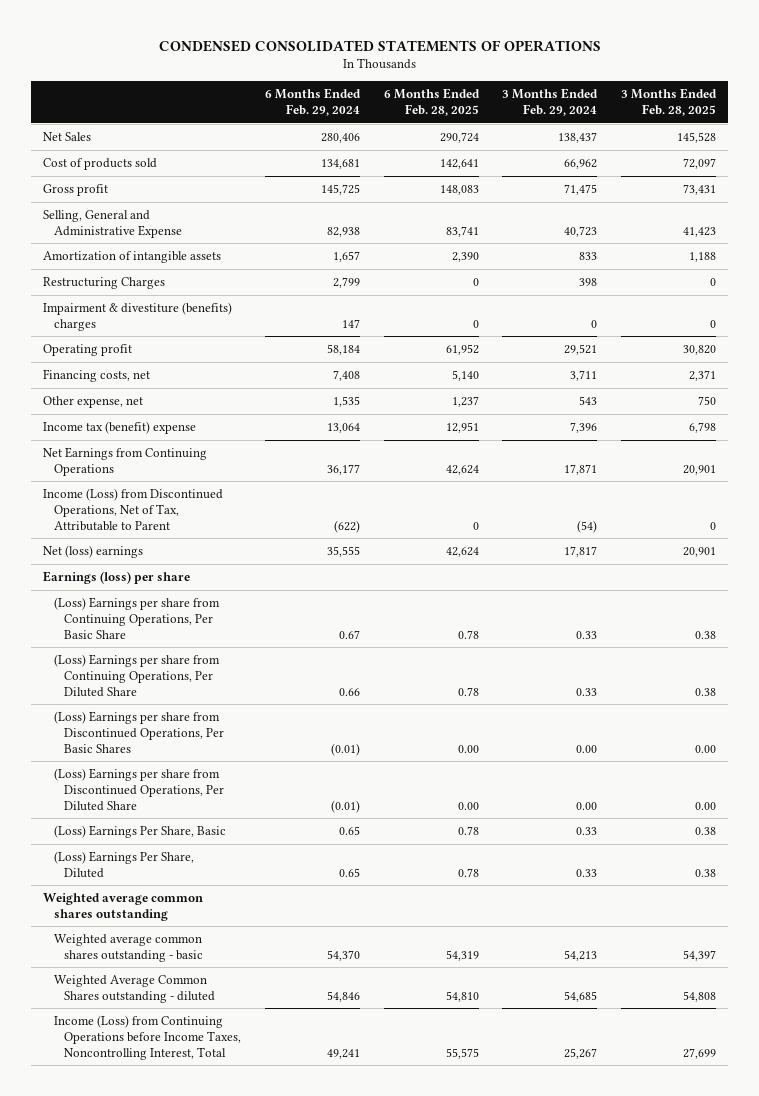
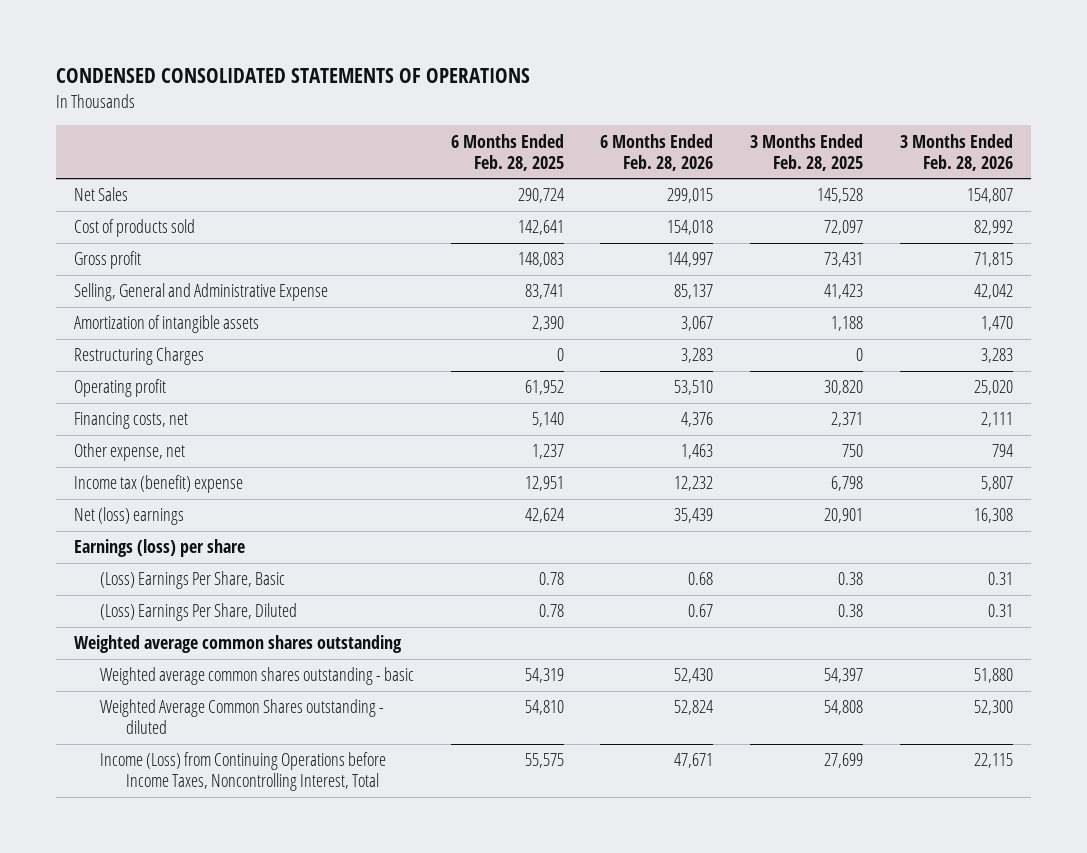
[264,88,361,117] 6 Months Ended Feb. 29, 2024 -> none
[502,88,599,117] 3 Months Ended Feb. 29, 2024 -> none
none -> [600,133,714,171] 6 Months Ended Feb. 28, 2026
none -> [899,133,1013,171] 3 Months Ended Feb. 28, 2026
[42,301,232,331] Impairment & divestiture (benefits) charges -> none
[42,446,207,476] Net Earnings from Continuing Operations -> none
[42,487,223,531] Income (Loss) from Discontinued Operations, Net of Tax, Attributable to Parent -> none
[53,596,220,639] (Loss) Earnings per share from Continuing Operations, Per Basic Share -> none
[53,653,220,697] (Loss) Earnings per share from Continuing Operations, Per Diluted Share -> none
[53,710,225,753] (Loss) Earnings per share from Discontinued Operations, Per Basic Shares -> none
[53,767,225,811] (Loss) Earnings per share from Discontinued Operations, Per Diluted Share -> none

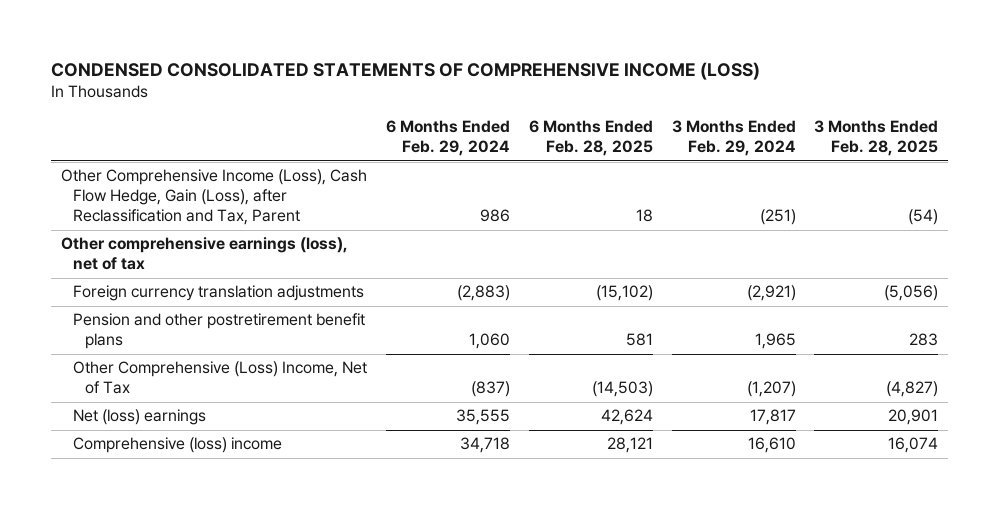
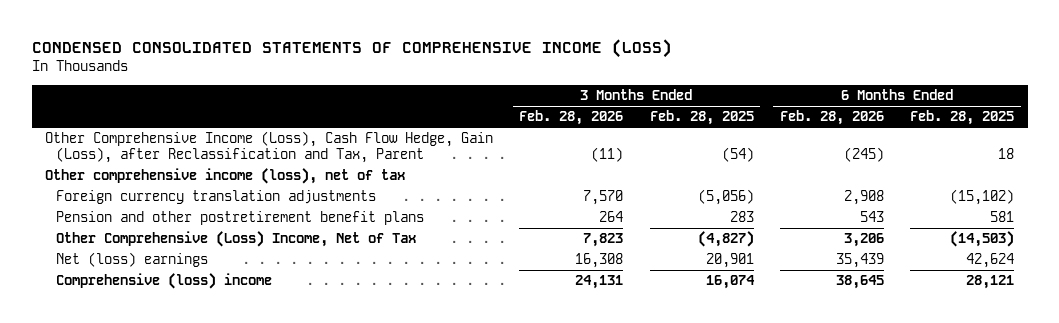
[385,120,510,157] 6 Months Ended Feb. 29, 2024 -> none
[671,120,796,157] 3 Months Ended Feb. 29, 2024 -> none
none -> [519,110,624,126] Feb. 28, 2026
none -> [780,110,885,126] Feb. 28, 2026
[60,237,348,271] Other comprehensive earnings (loss), net of tax -> [44,168,405,185] Other comprehensive income (loss), net of tax

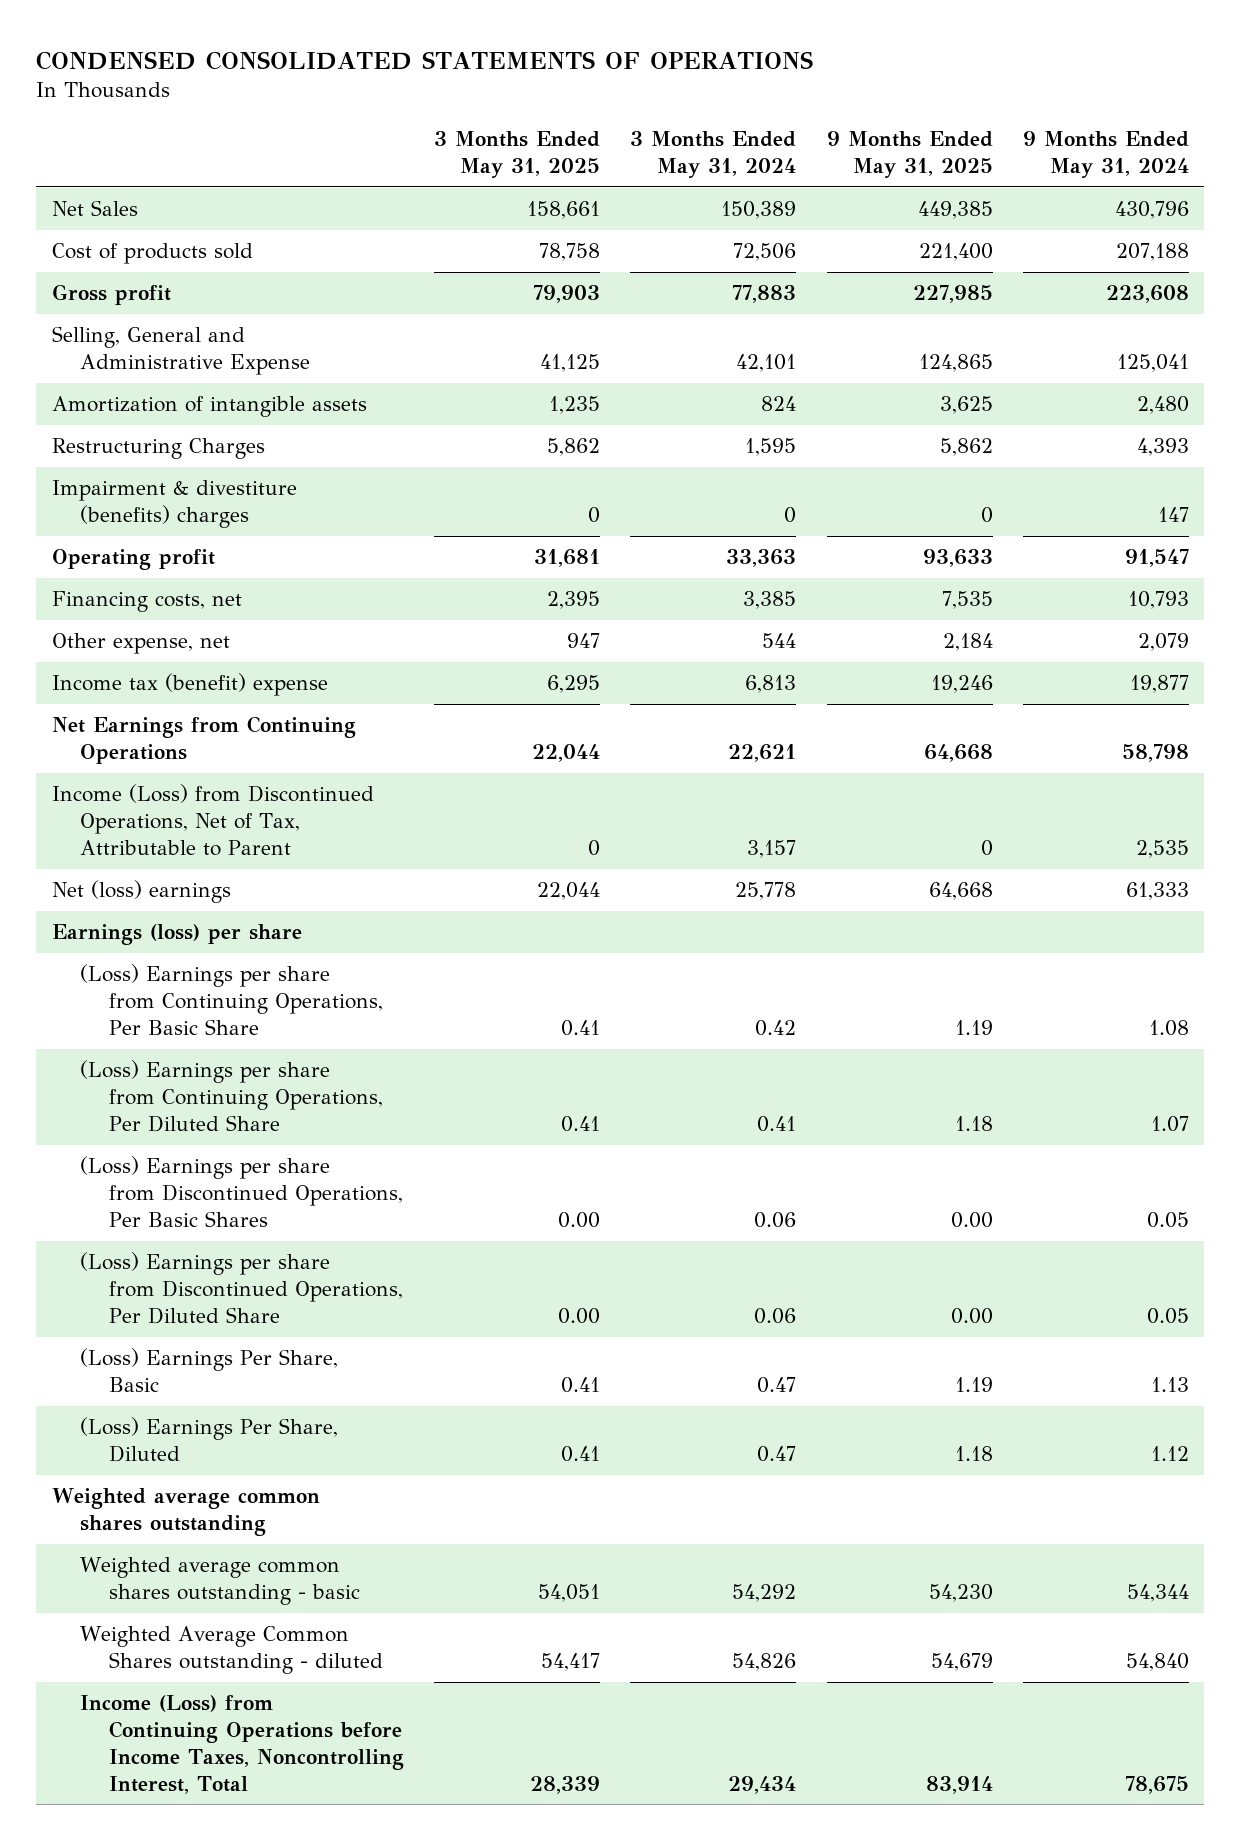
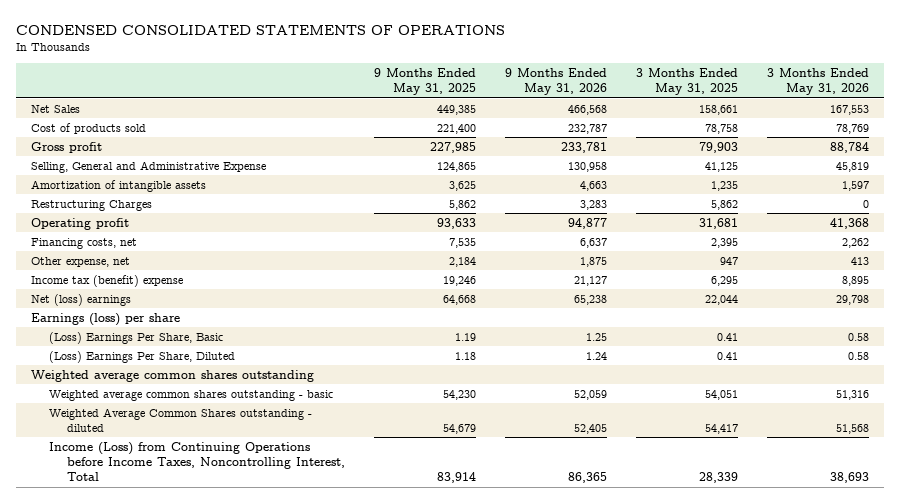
[630,131,797,179] 3 Months Ended May 31, 2024 -> none
[1023,131,1190,179] 9 Months Ended May 31, 2024 -> none
none -> [505,68,608,96] 9 Months Ended May 31, 2026
none -> [767,68,870,96] 3 Months Ended May 31, 2026
[51,480,297,529] Impairment & divestiture (benefits) charges -> none
[51,716,356,765] Net Earnings from Continuing Operations -> none
[51,784,374,856] Income (Loss) from Discontinued Operations, Net of Tax, Attributable to Parent -> none
[80,964,383,1035] (Loss) Earnings per share from Continuing Operations, Per Basic Share -> none
[80,1060,383,1132] (Loss) Earnings per share from Continuing Operations, Per Diluted Share -> none
[80,1156,403,1227] (Loss) Earnings per share from Discontinued Operations, Per Basic Shares -> none
[80,1252,403,1324] (Loss) Earnings per share from Discontinued Operations, Per Diluted Share -> none

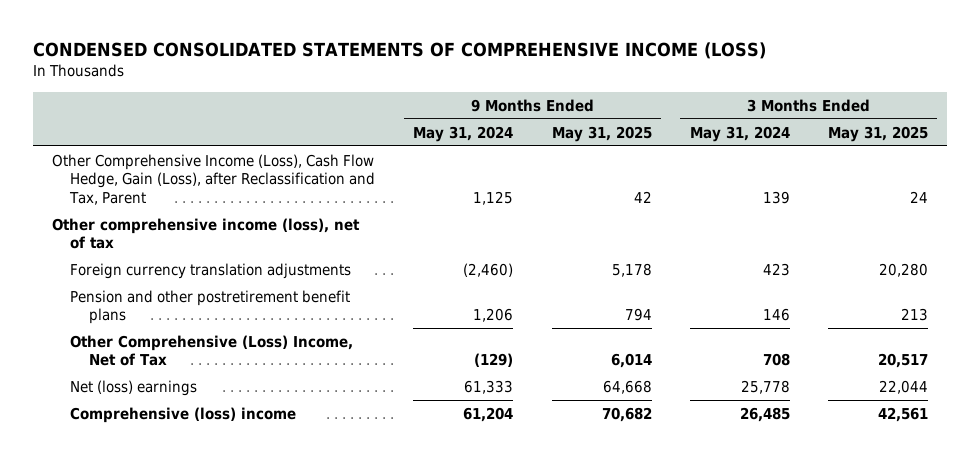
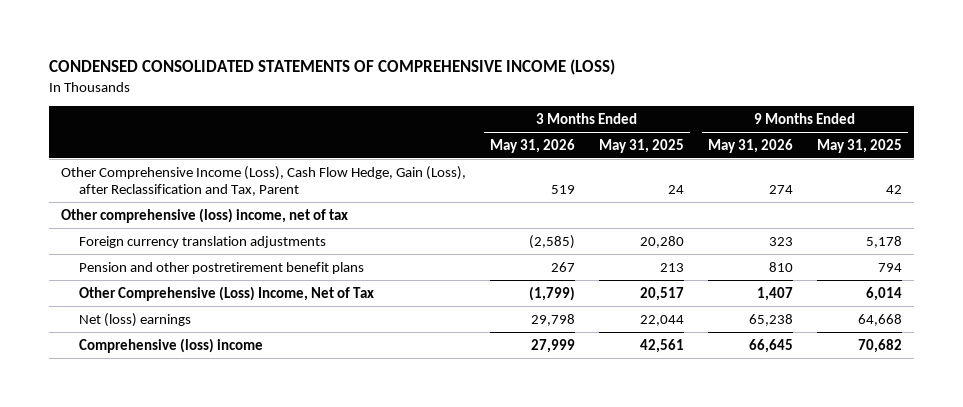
[413,125,514,142] May 31, 2024 -> none
[689,125,790,142] May 31, 2024 -> none
none -> [489,138,575,153] May 31, 2026
none -> [707,138,793,153] May 31, 2026
[51,218,360,250] Other comprehensive income (loss), net of tax -> [60,207,348,223] Other comprehensive (loss) income, net of tax

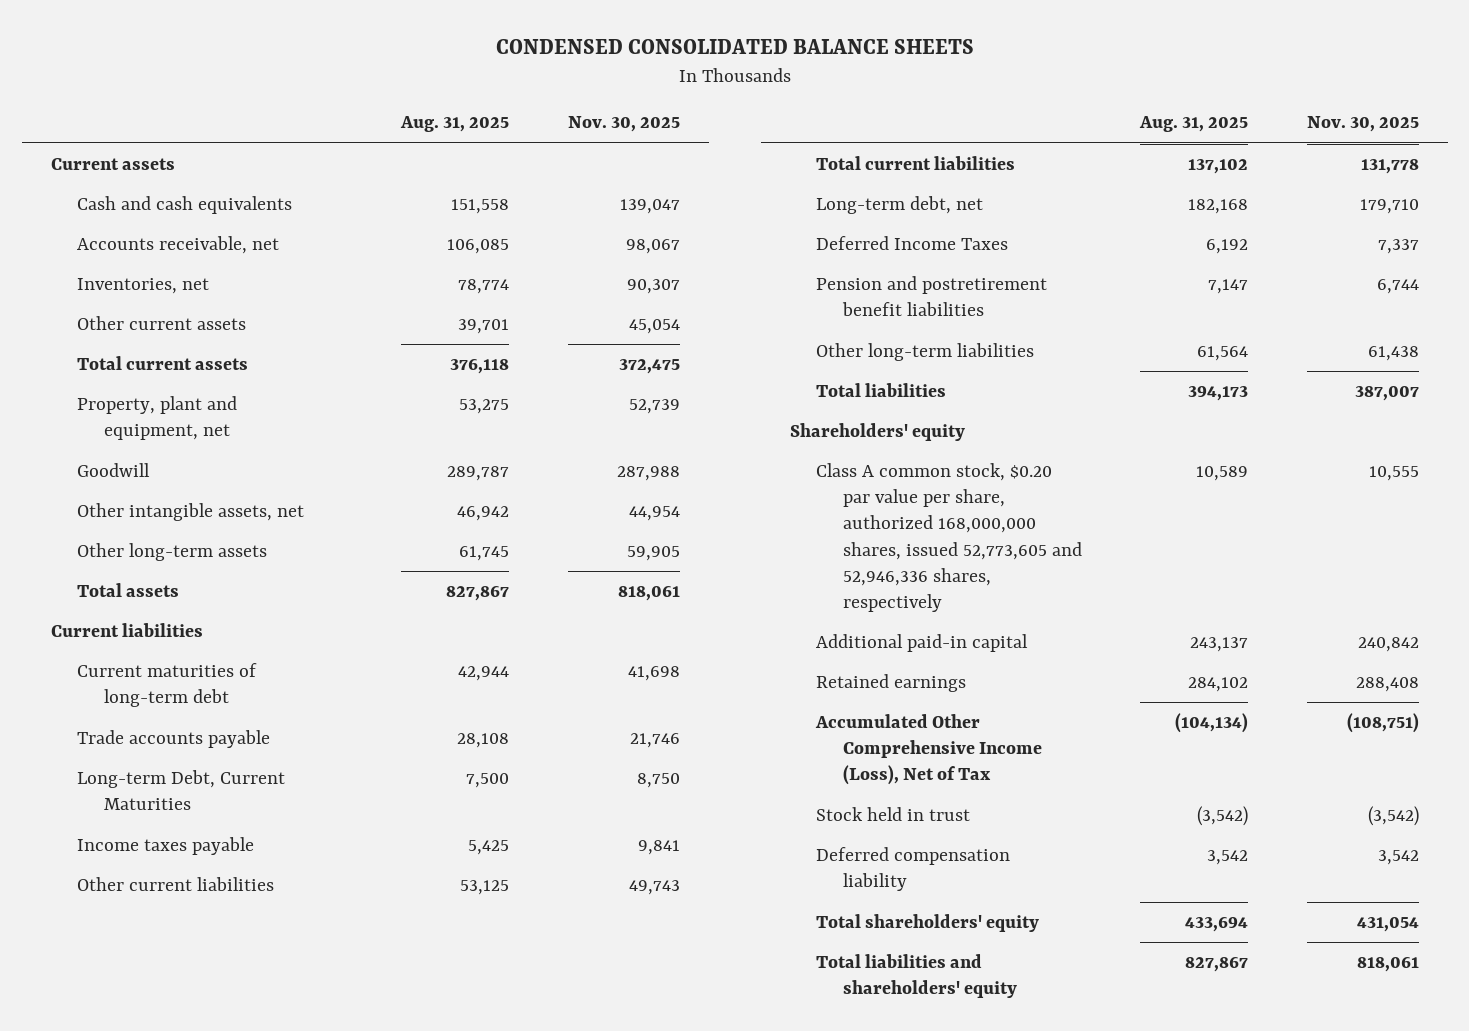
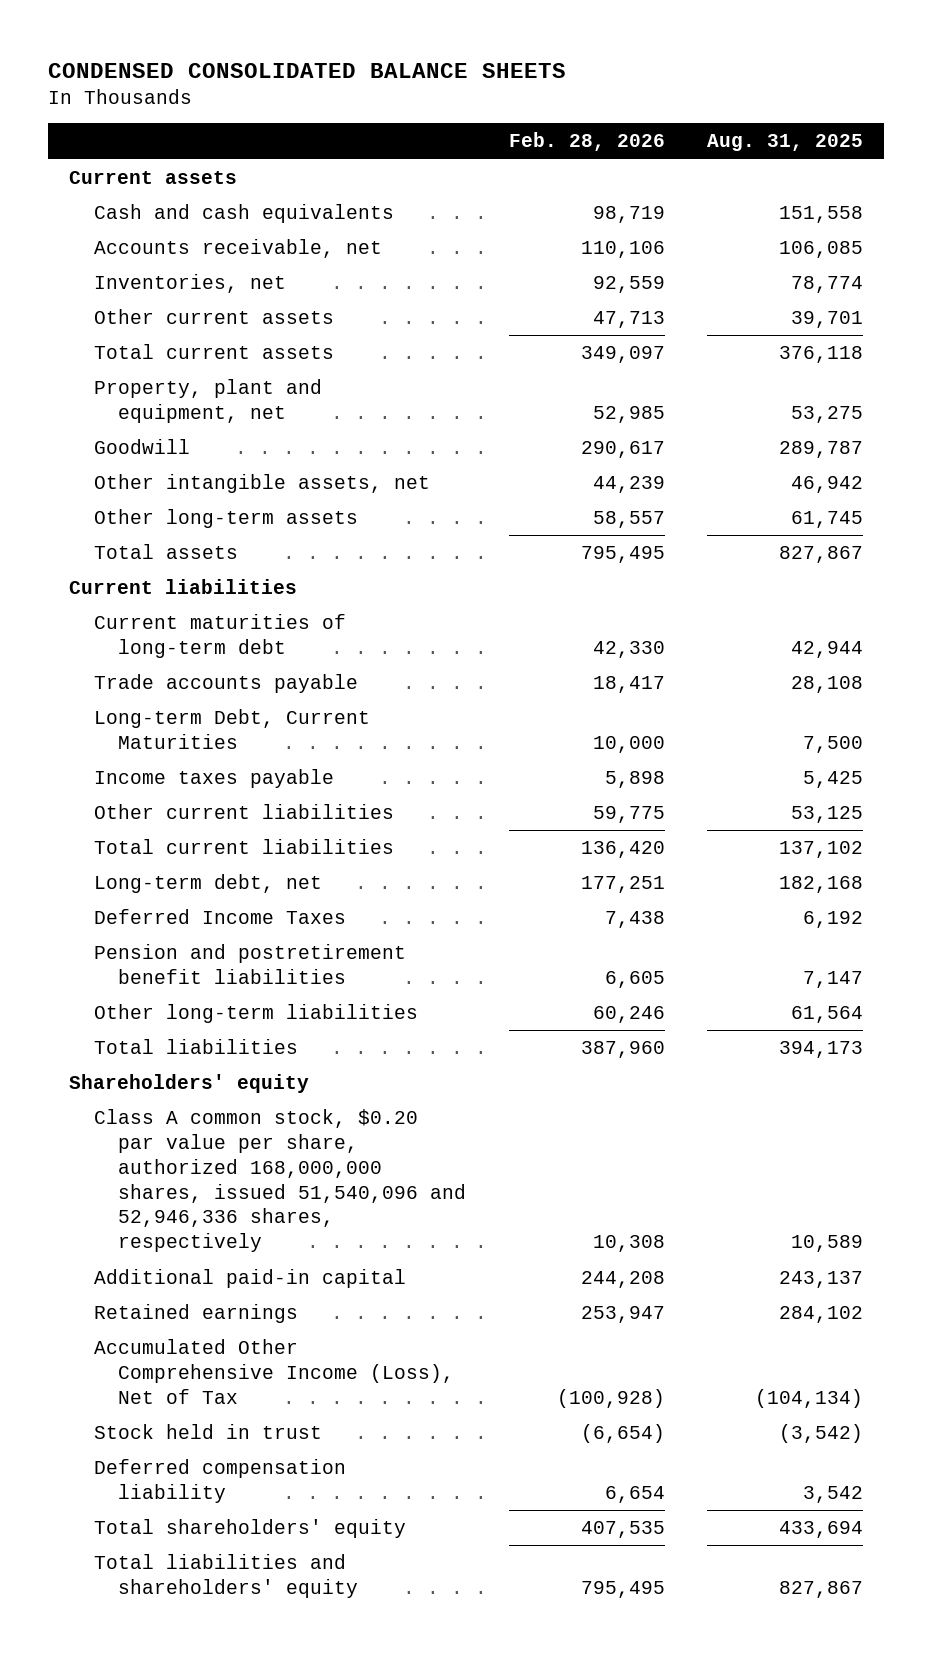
[567,116,680,133] Nov. 30, 2025 -> none
none -> [508,132,665,152] Feb. 28, 2026
[816,463,1082,612] Class A common stock, $0.20 par value per share, authorized 168,000,000 shares, issued 52,773,605 and 52,946,336 shares, respectively -> [93,1109,467,1253] Class A common stock, $0.20 par value per share, authorized 168,000,000 shares, issued 51,540,096 and 52,946,336 shares, respectively

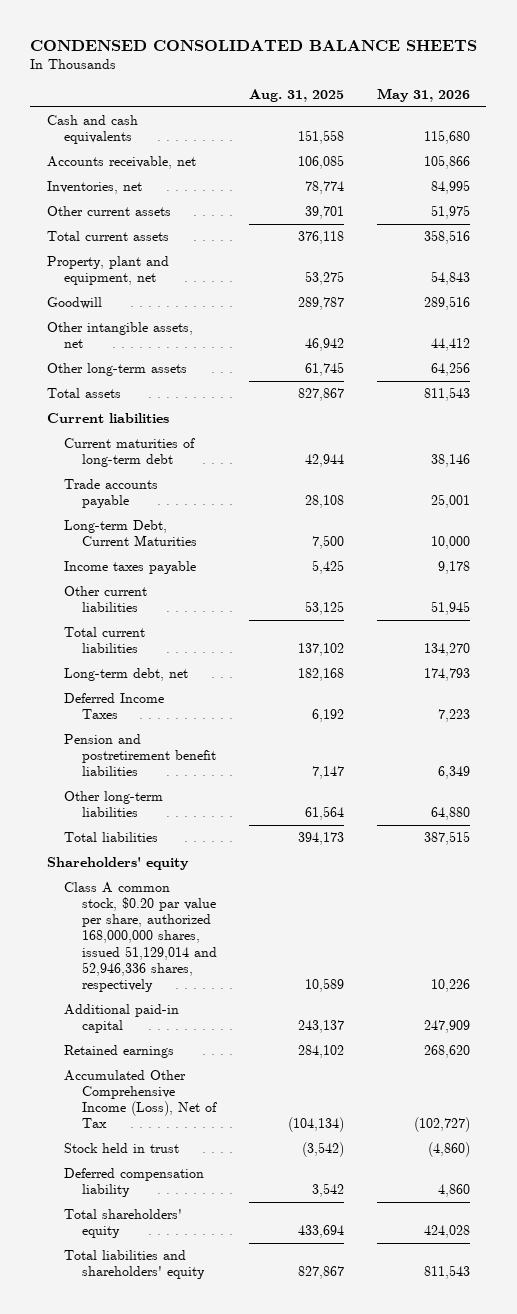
[508,132,665,152] Feb. 28, 2026 -> none
none -> [376,88,470,103] May 31, 2026
[68,171,237,185] Current assets -> none
[93,1109,467,1253] Class A common stock, $0.20 par value per share, authorized 168,000,000 shares, issued 51,540,096 and 52,946,336 shares, respectively -> [64,881,217,992] Class A common stock, $0.20 par value per share, authorized 168,000,000 shares, issued 51,129,014 and 52,946,336 shares, respectively

